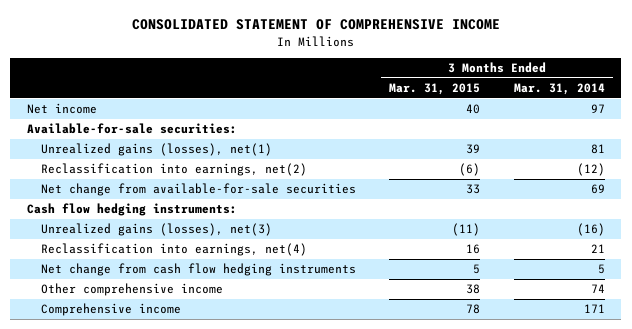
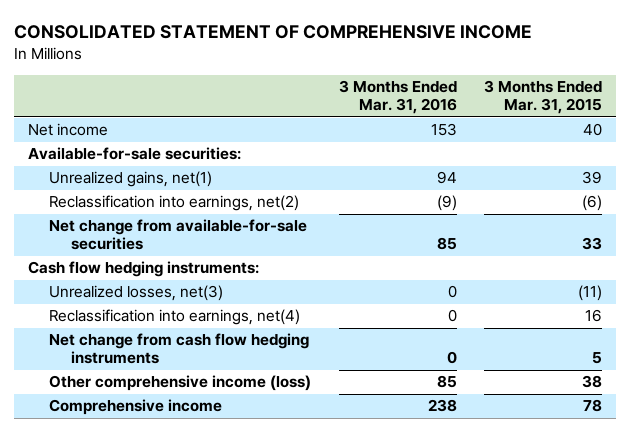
[513,83,605,96] Mar. 31, 2014 -> none
none -> [338,80,457,115] 3 Months Ended Mar. 31, 2016
[40,143,272,157] Unrealized gains (losses), net(1) -> [49,171,213,188] Unrealized gains, net(1)
[40,223,272,237] Unrealized gains (losses), net(3) -> [49,285,224,302] Unrealized losses, net(3)
[40,283,223,297] Other comprehensive income -> [49,375,312,392] Other comprehensive income (loss)

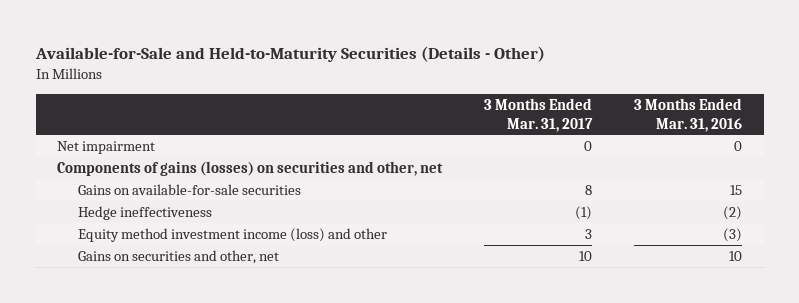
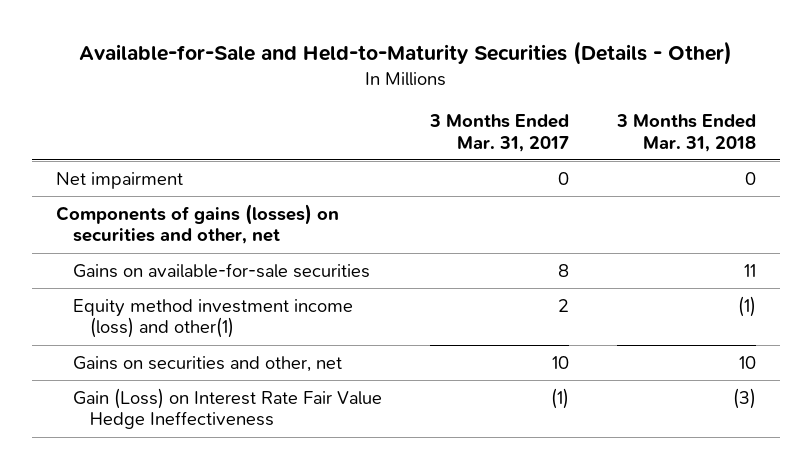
[634,98,743,132] 3 Months Ended Mar. 31, 2016 -> none
none -> [616,113,757,152] 3 Months Ended Mar. 31, 2018
[77,206,212,221] Hedge ineffectiveness -> none
[77,228,387,243] Equity method investment income (loss) and other -> [72,298,353,339] Equity method investment income (loss) and other(1)
[585,229,593,240] 3 -> [557,298,569,312] 2
none -> [72,387,382,430] Gain (Loss) on Interest Rate Fair Value Hedge Ineffectiveness

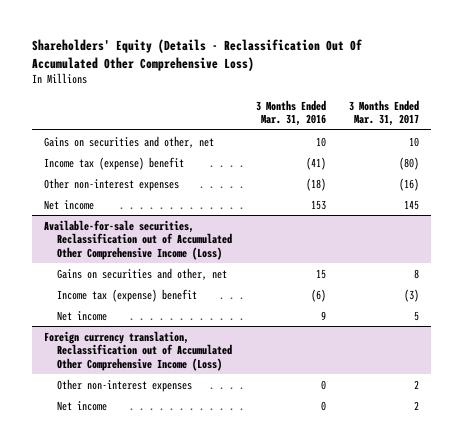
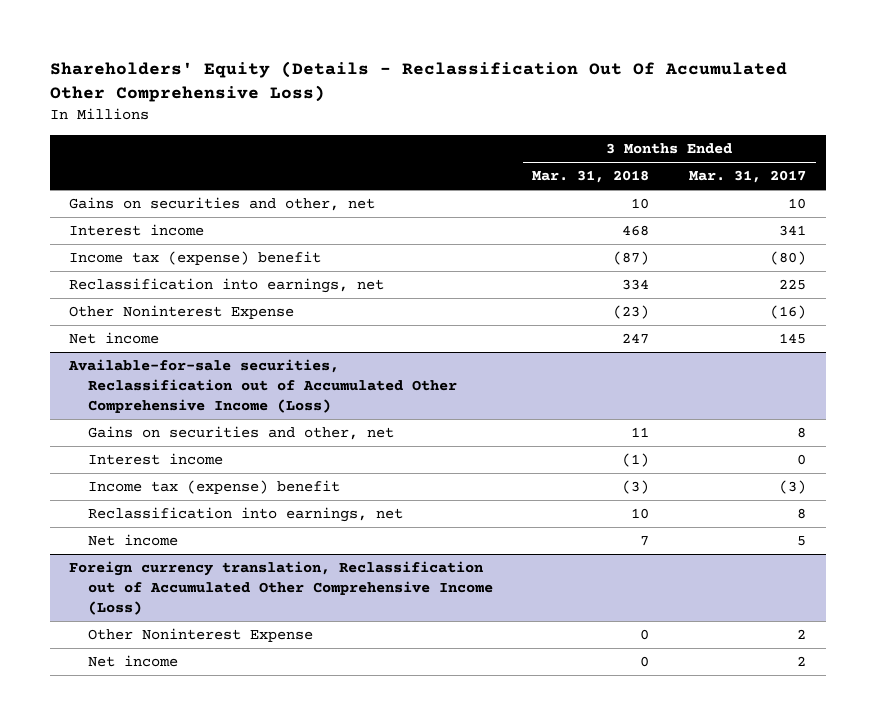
[255,99,326,127] 3 Months Ended Mar. 31, 2016 -> none
none -> [532,170,650,184] Mar. 31, 2018
none -> [69,224,205,237] Interest income
none -> [69,278,385,294] Reclassification into earnings, net
[43,177,179,191] Other non-interest expenses -> [69,305,295,320] Other Noninterest Expense
none -> [88,453,224,466] Interest income
none -> [88,507,404,523] Reclassification into earnings, net
[57,378,193,392] Other non-interest expenses -> [88,628,314,643] Other Noninterest Expense

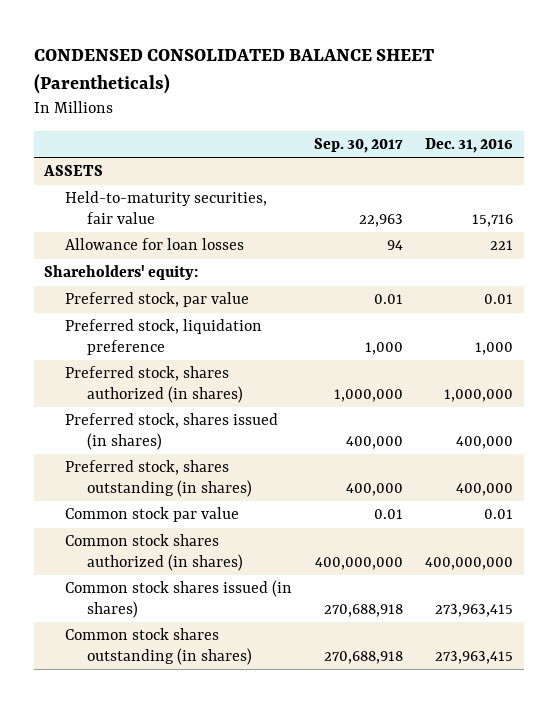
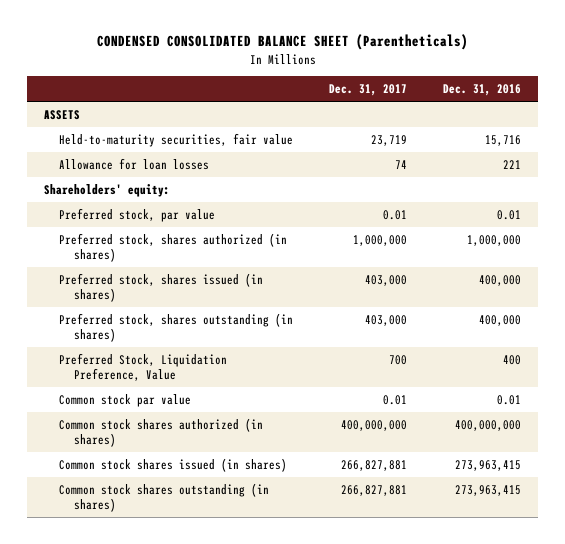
[314,138,404,154] Sep. 30, 2017 -> none
none -> [328,84,407,97] Dec. 31, 2017
[65,319,263,356] Preferred stock, liquidation preference -> none
none -> [59,352,228,382] Preferred Stock, Liquidation Preference, Value

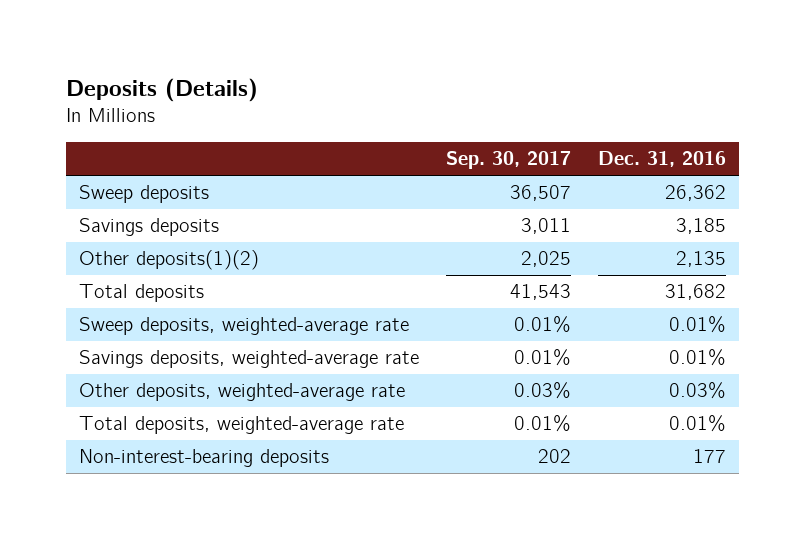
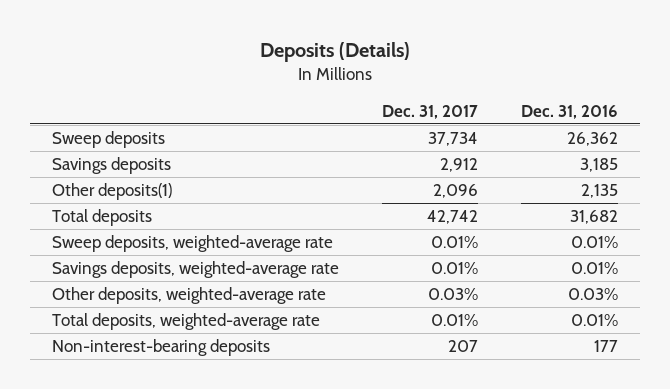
[445,151,571,170] Sep. 30, 2017 -> none
none -> [382,104,479,119] Dec. 31, 2017
[78,250,259,271] Other deposits(1)(2) -> [51,183,172,201] Other deposits(1)

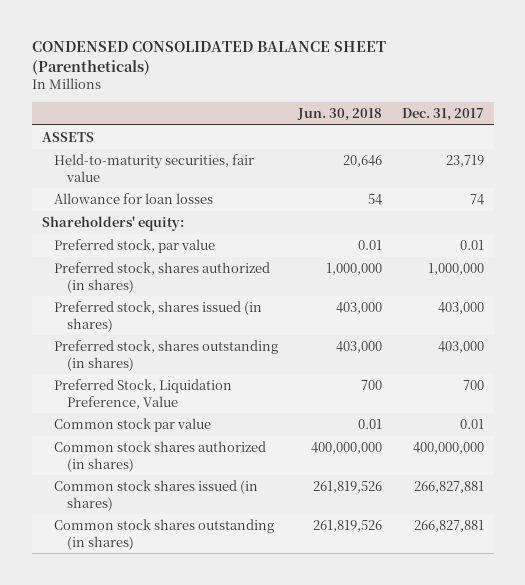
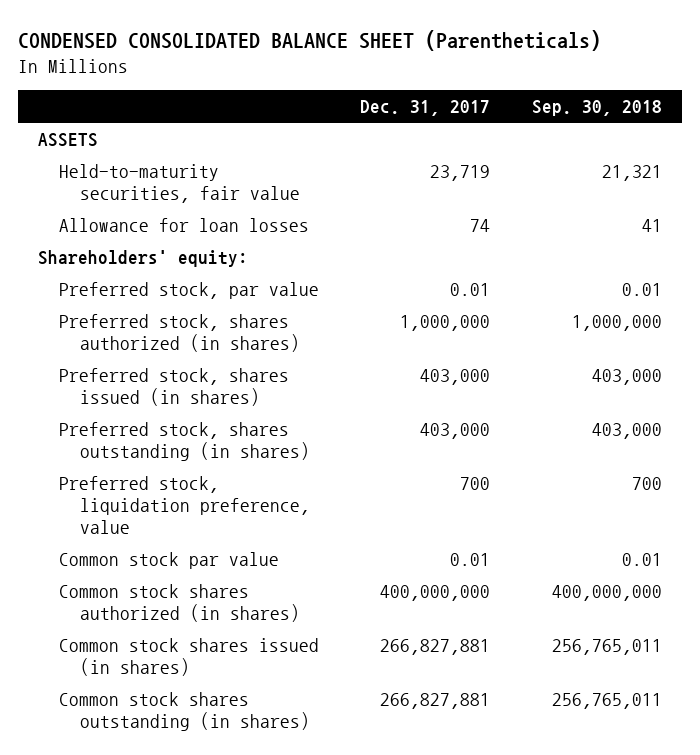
[297,107,383,121] Jun. 30, 2018 -> none
none -> [531,100,662,117] Sep. 30, 2018
[54,379,233,409] Preferred Stock, Liquidation Preference, Value -> [59,475,310,535] Preferred stock, liquidation preference, value

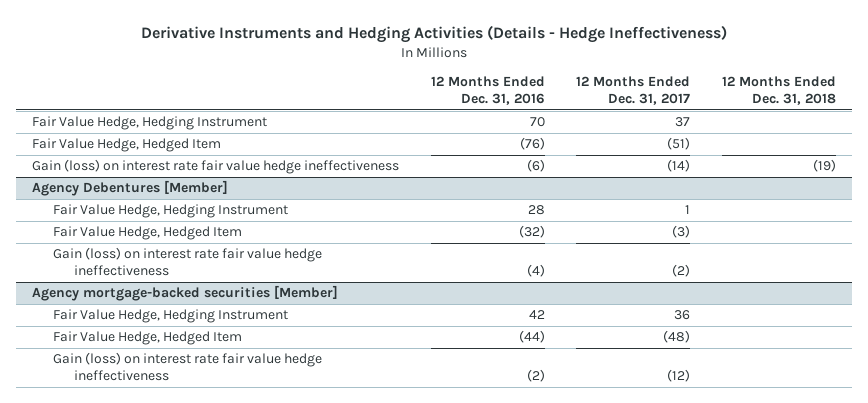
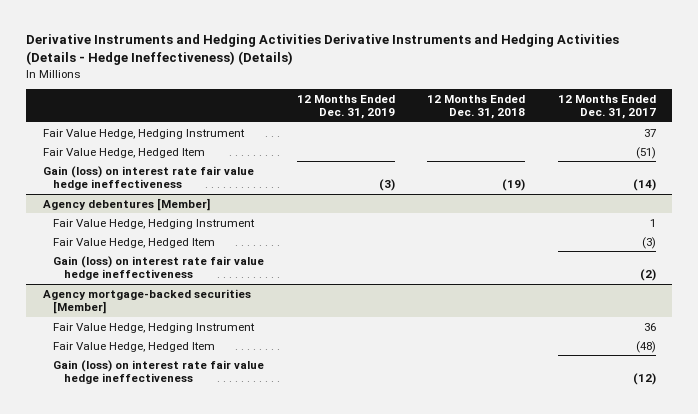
[140,24,727,43] Derivative Instruments and Hedging Activities (Details - Hedge Ineffectiveness) -> [26,34,620,66] Derivative Instruments and Hedging Activities Derivative Instruments and Hedging Activities (Details - Hedge Ineffectiveness) (Details)
[430,76,545,106] 12 Months Ended Dec. 31, 2016 -> none
none -> [296,94,395,120] 12 Months Ended Dec. 31, 2019
[31,180,228,197] Agency Debentures [Member] -> [42,197,210,211] Agency debentures [Member]

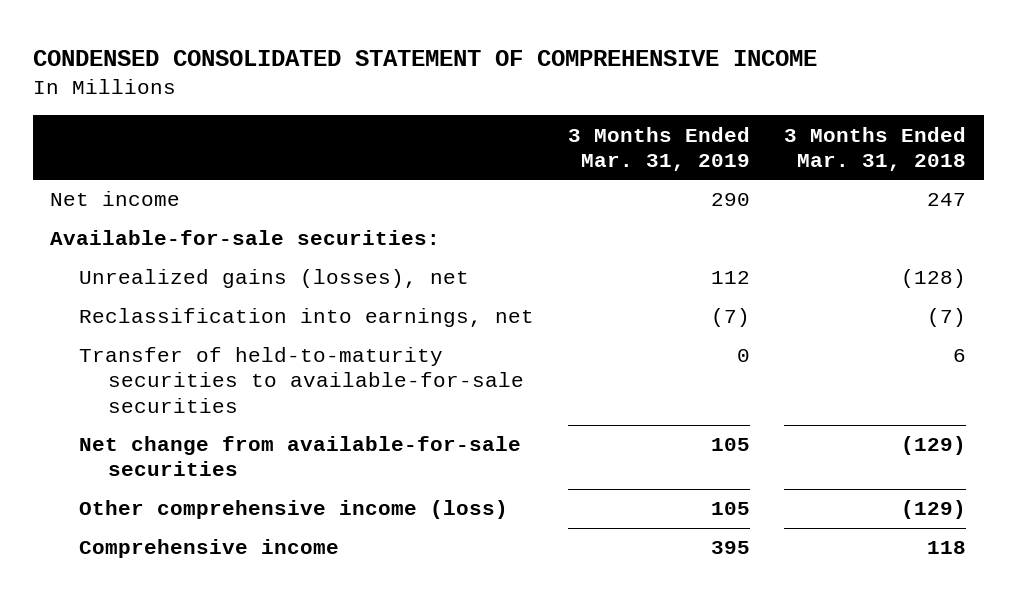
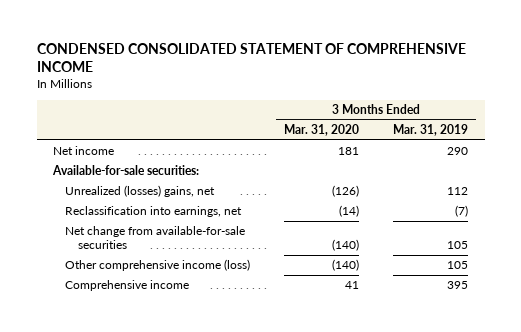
[784,126,967,171] 3 Months Ended Mar. 31, 2018 -> none
none -> [284,123,360,136] Mar. 31, 2020
[79,269,470,289] Unrealized gains (losses), net -> [65,185,216,198] Unrealized (losses) gains, net
[79,347,525,413] Transfer of held-to-maturity securities to available-for-sale securities -> none

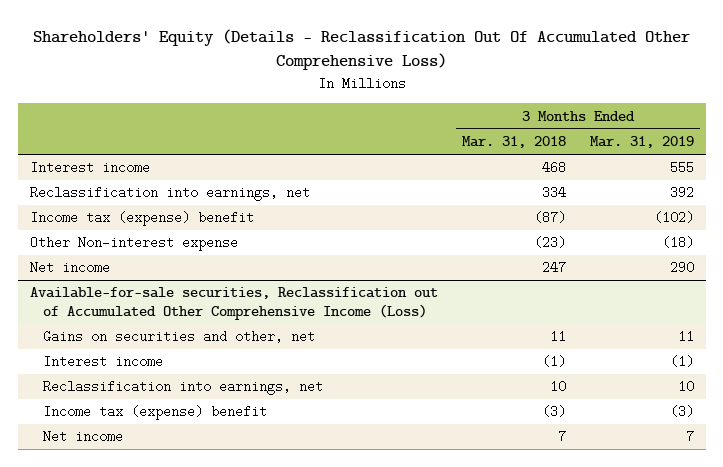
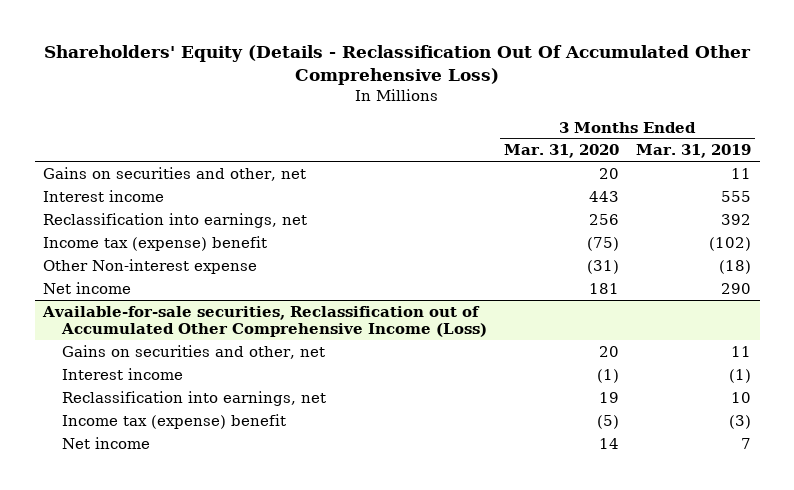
[461,136,566,149] Mar. 31, 2018 -> none
none -> [503,144,619,159] Mar. 31, 2020
none -> [43,166,307,181] Gains on securities and other, net

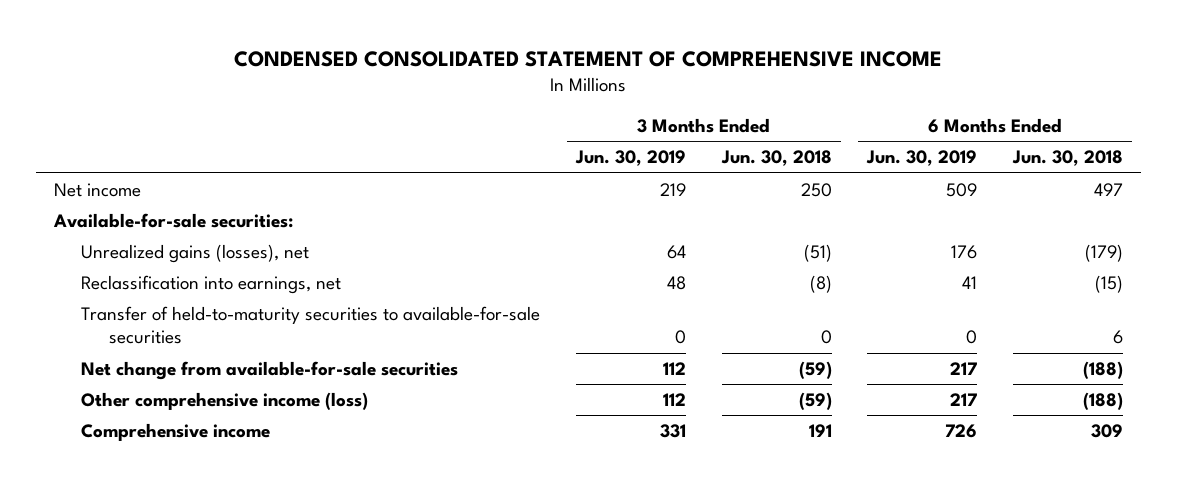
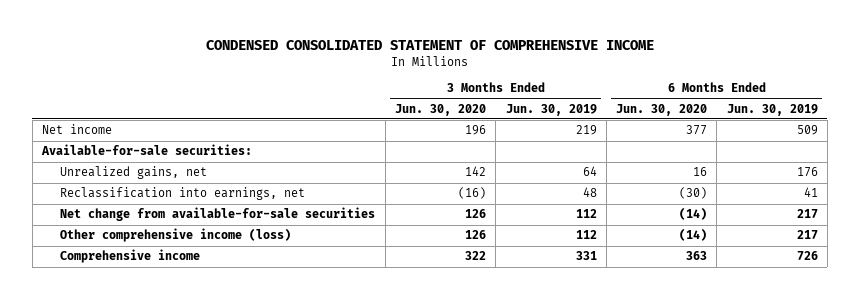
[720,150,832,167] Jun. 30, 2018 -> none
[1012,150,1124,167] Jun. 30, 2018 -> none
none -> [395,103,487,116] Jun. 30, 2020
none -> [616,103,708,116] Jun. 30, 2020
[81,243,310,263] Unrealized gains (losses), net -> [60,166,208,180] Unrealized gains, net
[81,305,541,345] Transfer of held-to-maturity securities to available-for-sale securities -> none

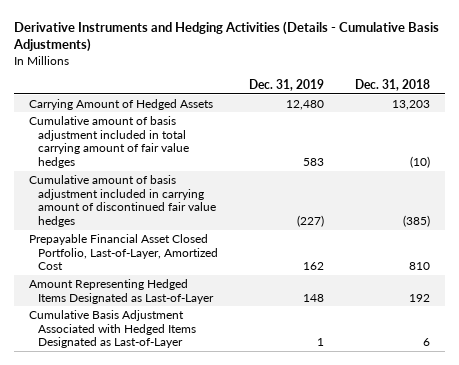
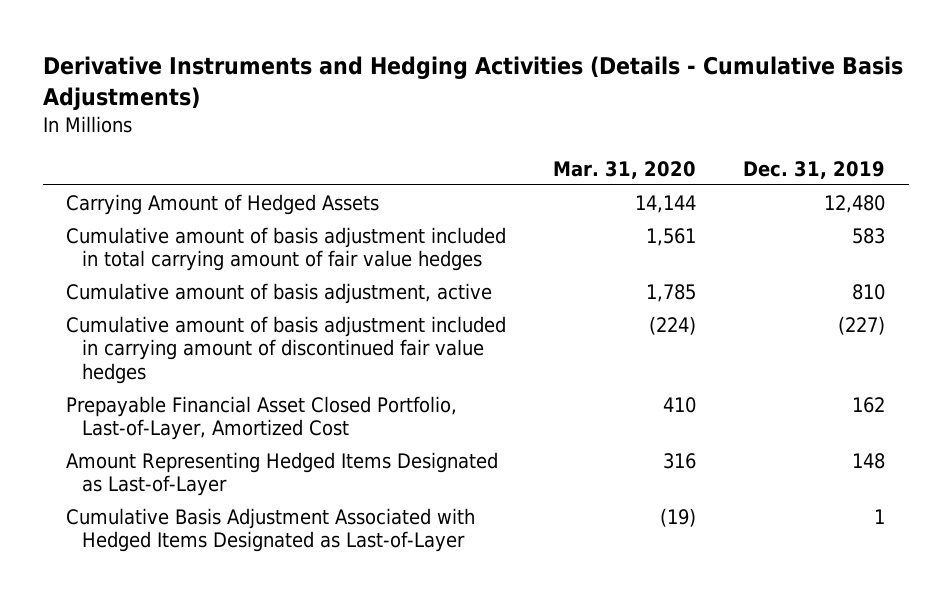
[354,79,430,92] Dec. 31, 2018 -> none
none -> [553,160,697,179] Mar. 31, 2020
none -> [66,282,493,304] Cumulative amount of basis adjustment, active

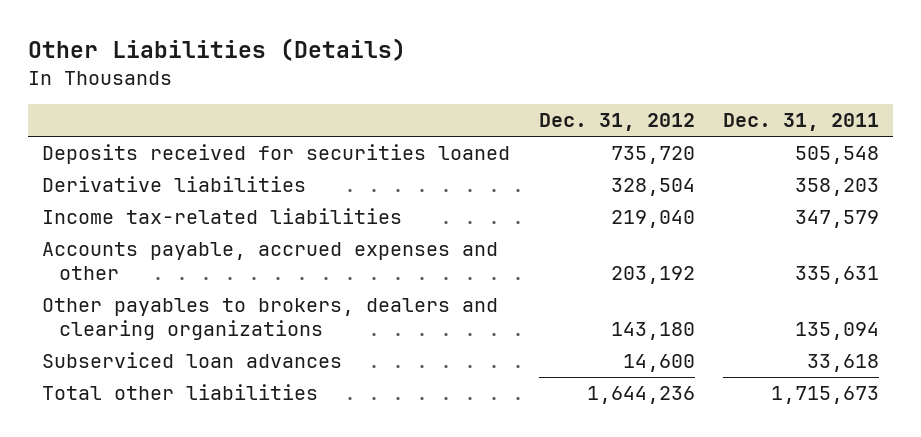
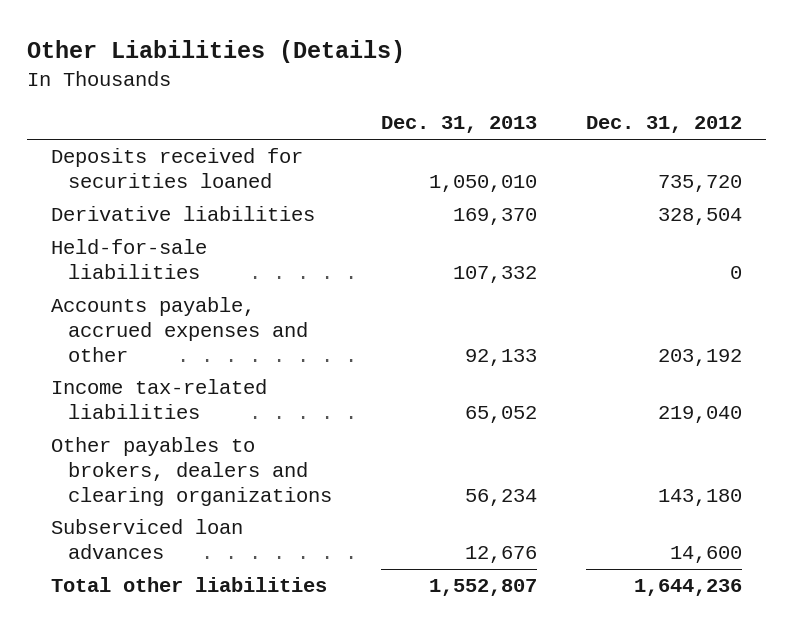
[723,113,880,132] Dec. 31, 2011 -> none
none -> [381,116,538,134] Dec. 31, 2013
none -> [51,239,208,279] Held-for-sale liabilities
[42,208,403,225] Income tax-related liabilities -> [51,379,268,419] Income tax-related liabilities

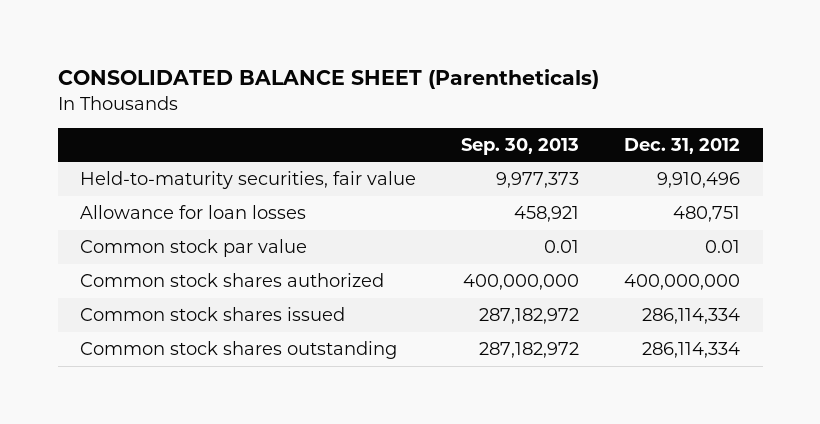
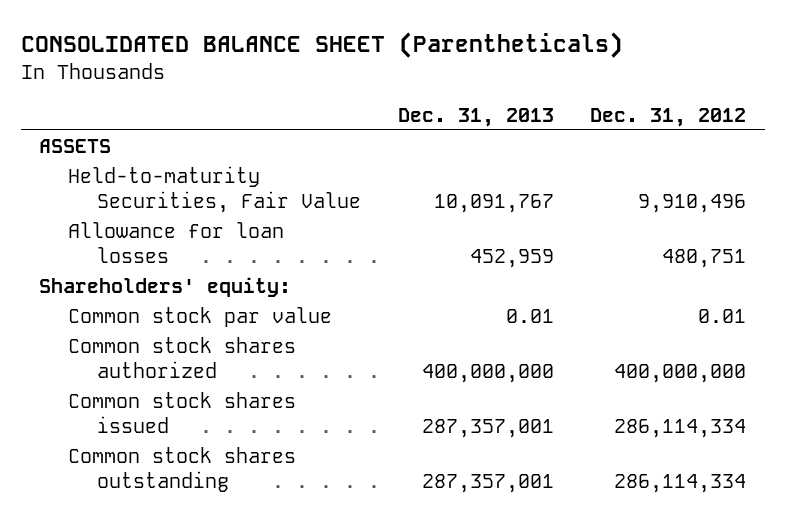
[461,137,580,155] Sep. 30, 2013 -> none
none -> [397,107,554,127] Dec. 31, 2013
none -> [39,139,112,154] ASSETS
[80,171,417,190] Held-to-maturity securities, fair value -> [68,166,362,214] Held-to-maturity Securities, Fair Value
none -> [39,277,292,298] Shareholders' equity:

